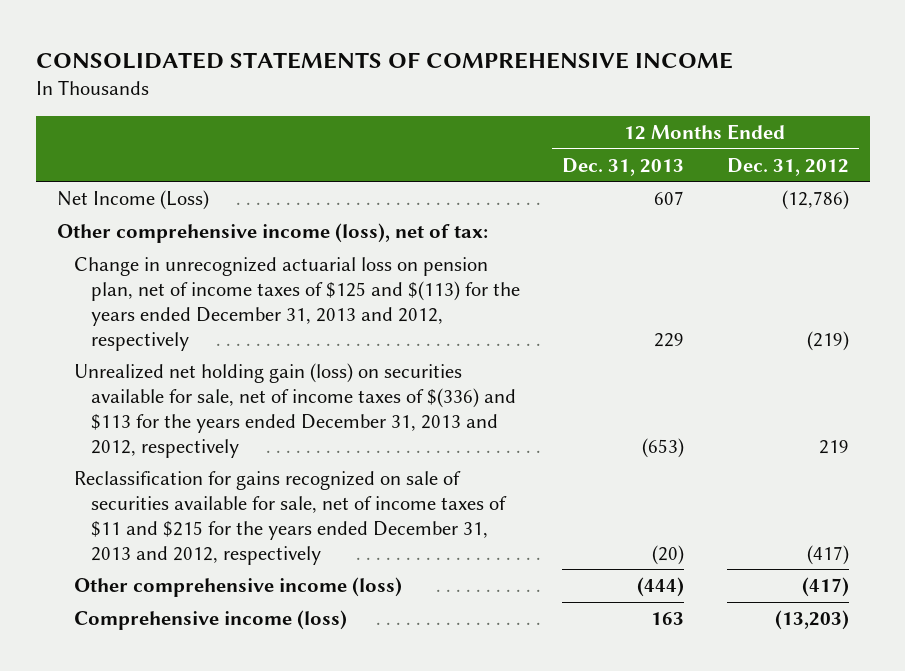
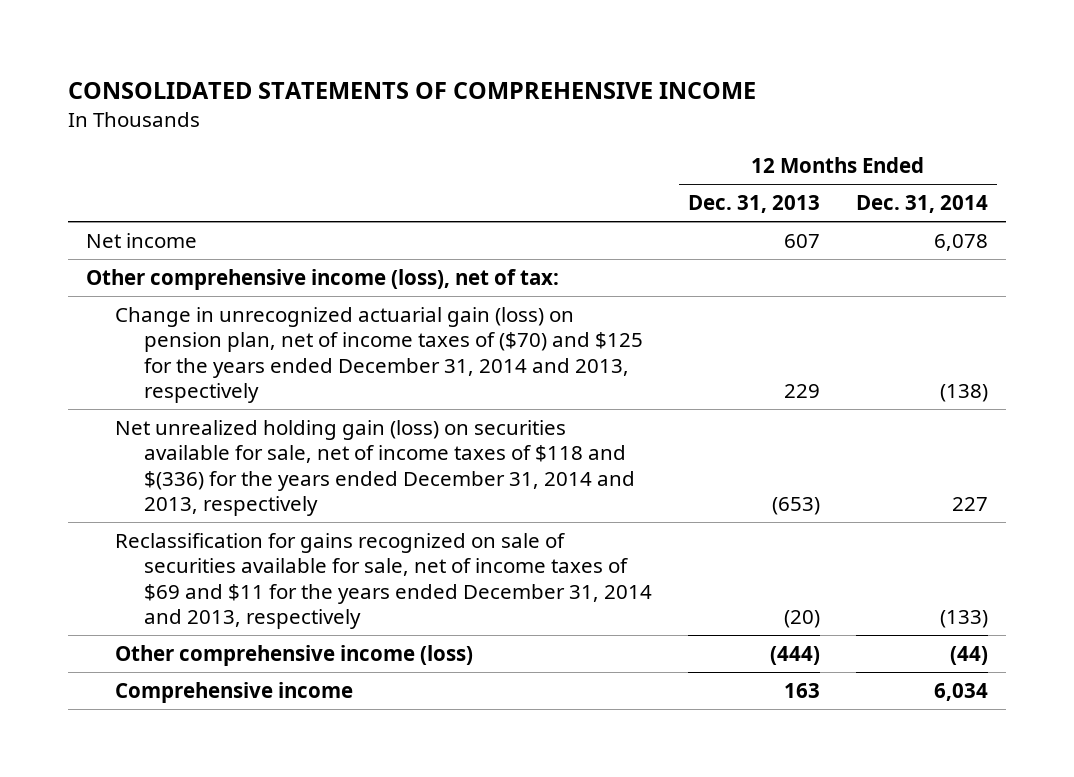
[726,157,849,176] Dec. 31, 2012 -> none
none -> [856,194,989,213] Dec. 31, 2014
[56,190,209,211] Net Income (Loss) -> [85,232,197,248] Net income
[73,257,520,351] Change in unrecognized actuarial loss on pension plan, net of income taxes of $125 and $(113) for the years ended December 31, 2013 and 2012, respectively -> [114,306,644,403] Change in unrecognized actuarial gain (loss) on pension plan, net of income taxes of ($70) and $125 for the years ended December 31, 2014 and 2013, respectively
[73,363,516,458] Unrealized net holding gain (loss) on securities available for sale, net of income taxes of $(336) and $113 for the years ended December 31, 2013 and 2012, respectively -> [114,419,636,516] Net unrealized holding gain (loss) on securities available for sale, net of income taxes of $118 and $(336) for the years ended December 31, 2014 and 2013, respectively
[73,471,507,565] Reclassification for gains recognized on sale of securities available for sale, net of income taxes of $11 and $215 for the years ended December 31, 2013 and 2012, respectively -> [114,532,653,629] Reclassification for gains recognized on sale of securities available for sale, net of income taxes of $69 and $11 for the years ended December 31, 2014 and 2013, respectively
[73,610,347,631] Comprehensive income (loss) -> [114,681,353,703] Comprehensive income

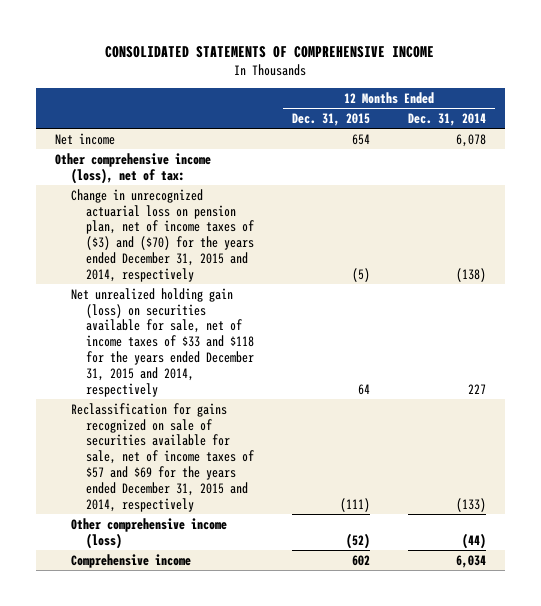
[688,194,821,213] Dec. 31, 2013 -> none
none -> [292,112,371,126] Dec. 31, 2015
[114,306,644,403] Change in unrecognized actuarial gain (loss) on pension plan, net of income taxes of ($70) and $125 for the years ended December 31, 2014 and 2013, respectively -> [70,188,255,282] Change in unrecognized actuarial loss on pension plan, net of income taxes of ($3) and ($70) for the years ended December 31, 2015 and 2014, respectively
[114,419,636,516] Net unrealized holding gain (loss) on securities available for sale, net of income taxes of $118 and $(336) for the years ended December 31, 2014 and 2013, respectively -> [70,287,255,397] Net unrealized holding gain (loss) on securities available for sale, net of income taxes of $33 and $118 for the years ended December 31, 2015 and 2014, respectively
[114,532,653,629] Reclassification for gains recognized on sale of securities available for sale, net of income taxes of $69 and $11 for the years ended December 31, 2014 and 2013, respectively -> [70,402,255,512] Reclassification for gains recognized on sale of securities available for sale, net of income taxes of $57 and $69 for the years ended December 31, 2015 and 2014, respectively

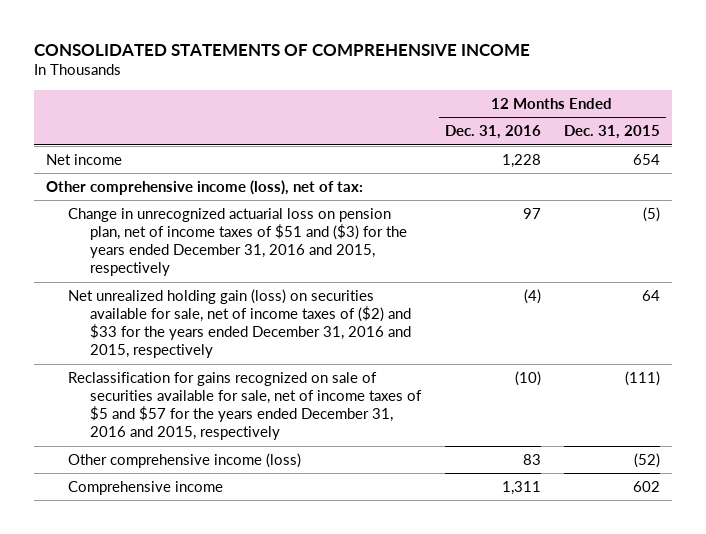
[407,112,486,126] Dec. 31, 2014 -> none
none -> [444,125,541,140] Dec. 31, 2016
[70,188,255,282] Change in unrecognized actuarial loss on pension plan, net of income taxes of ($3) and ($70) for the years ended December 31, 2015 and 2014, respectively -> [68,207,408,277] Change in unrecognized actuarial loss on pension plan, net of income taxes of $51 and ($3) for the years ended December 31, 2016 and 2015, respectively
[70,287,255,397] Net unrealized holding gain (loss) on securities available for sale, net of income taxes of $33 and $118 for the years ended December 31, 2015 and 2014, respectively -> [68,288,412,359] Net unrealized holding gain (loss) on securities available for sale, net of income taxes of ($2) and $33 for the years ended December 31, 2016 and 2015, respectively
[70,402,255,512] Reclassification for gains recognized on sale of securities available for sale, net of income taxes of $57 and $69 for the years ended December 31, 2015 and 2014, respectively -> [68,371,423,441] Reclassification for gains recognized on sale of securities available for sale, net of income taxes of $5 and $57 for the years ended December 31, 2016 and 2015, respectively

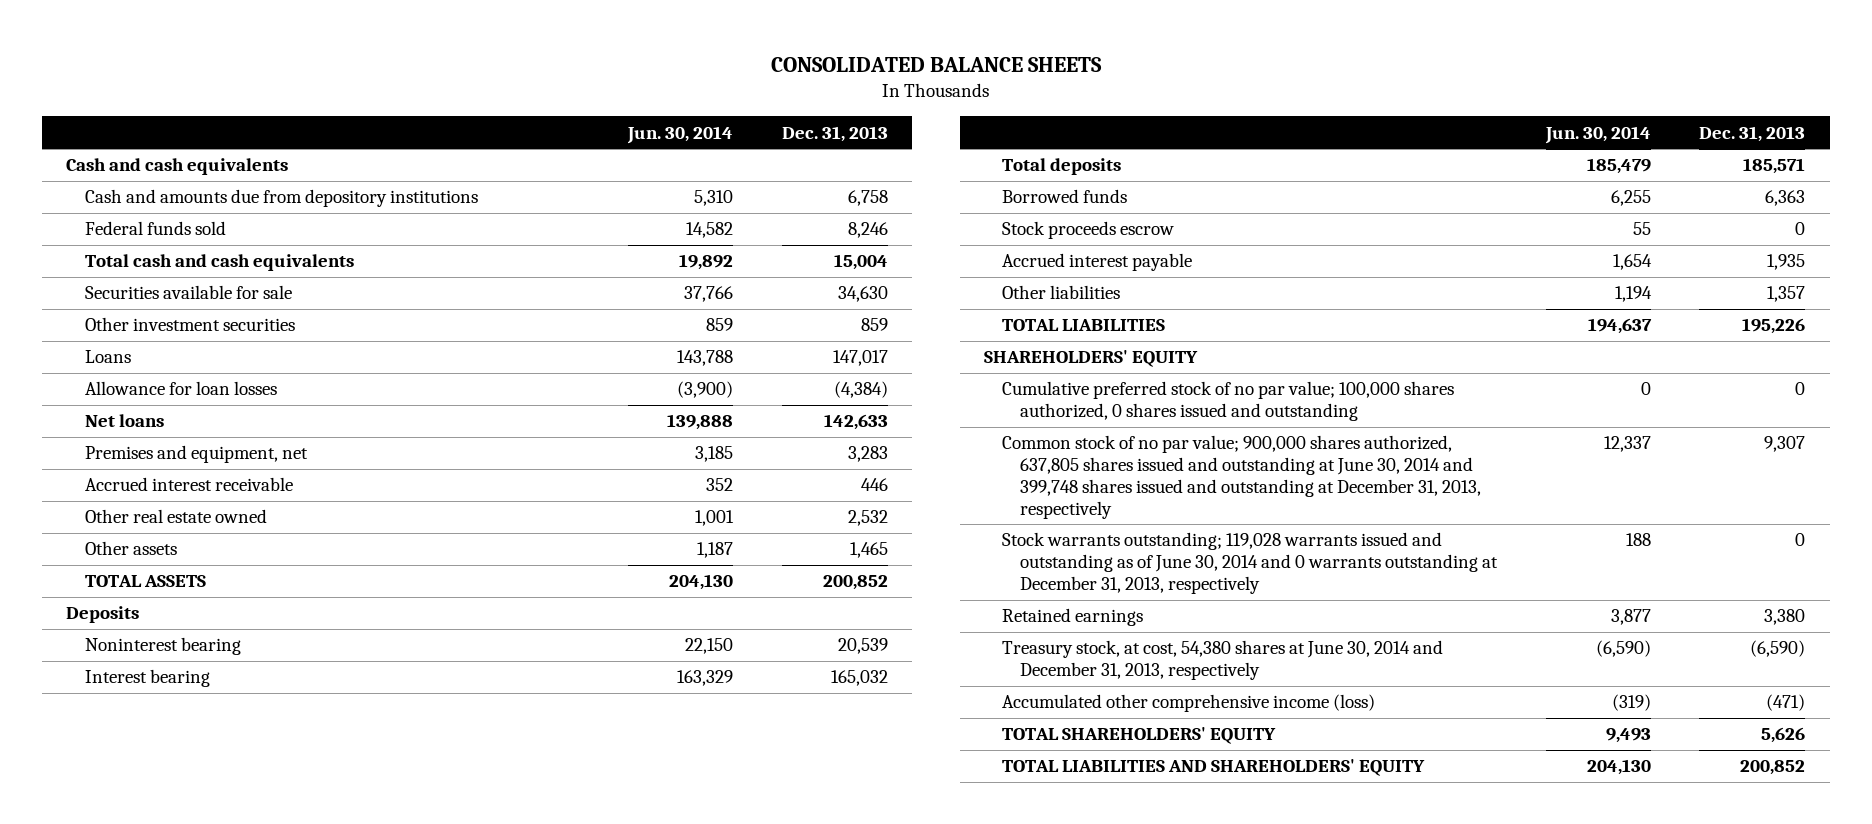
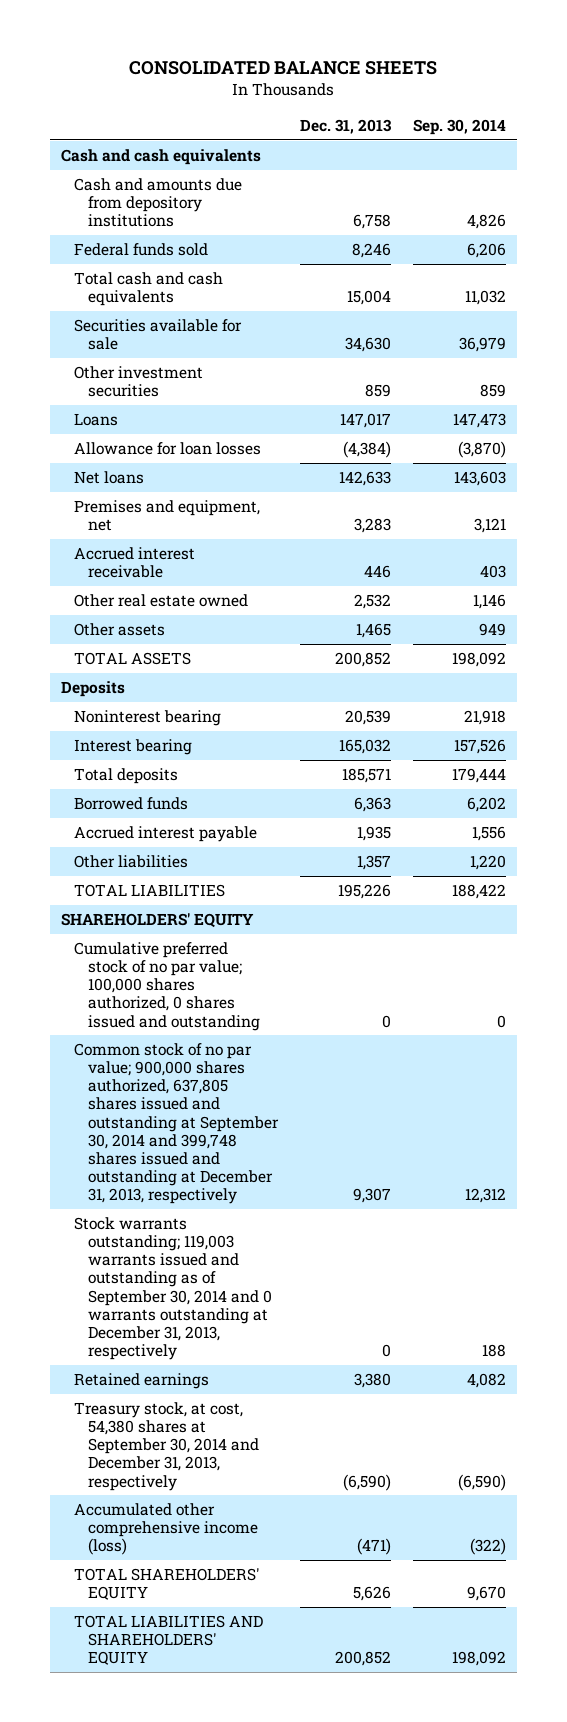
[627,125,734,144] Jun. 30, 2014 -> none
none -> [412,118,506,135] Sep. 30, 2014
[1002,221,1175,240] Stock proceeds escrow -> none
[1002,435,1482,519] Common stock of no par value; 900,000 shares authorized, 637,805 shares issued and outstanding at June 30, 2014 and 399,748 shares issued and outstanding at December 31, 2013, respectively -> [74,1043,279,1205] Common stock of no par value; 900,000 shares authorized, 637,805 shares issued and outstanding at September 30, 2014 and 399,748 shares issued and outstanding at December 31, 2013, respectively
[1002,532,1499,595] Stock warrants outstanding; 119,028 warrants issued and outstanding as of June 30, 2014 and 0 warrants outstanding at December 31, 2013, respectively -> [74,1217,272,1360] Stock warrants outstanding; 119,003 warrants issued and outstanding as of September 30, 2014 and 0 warrants outstanding at December 31, 2013, respectively
[1002,640,1444,681] Treasury stock, at cost, 54,380 shares at June 30, 2014 and December 31, 2013, respectively -> [74,1402,259,1491] Treasury stock, at cost, 54,380 shares at September 30, 2014 and December 31, 2013, respectively

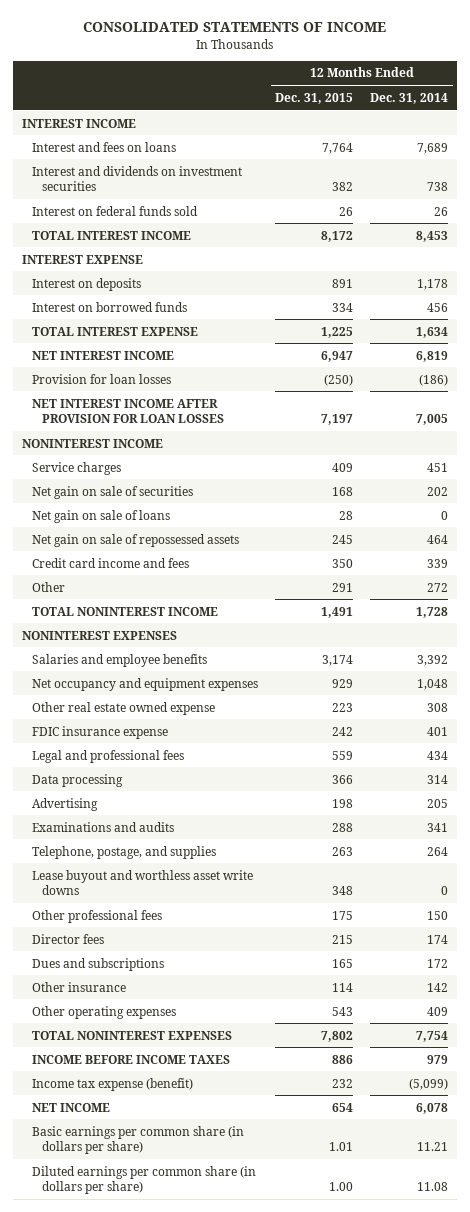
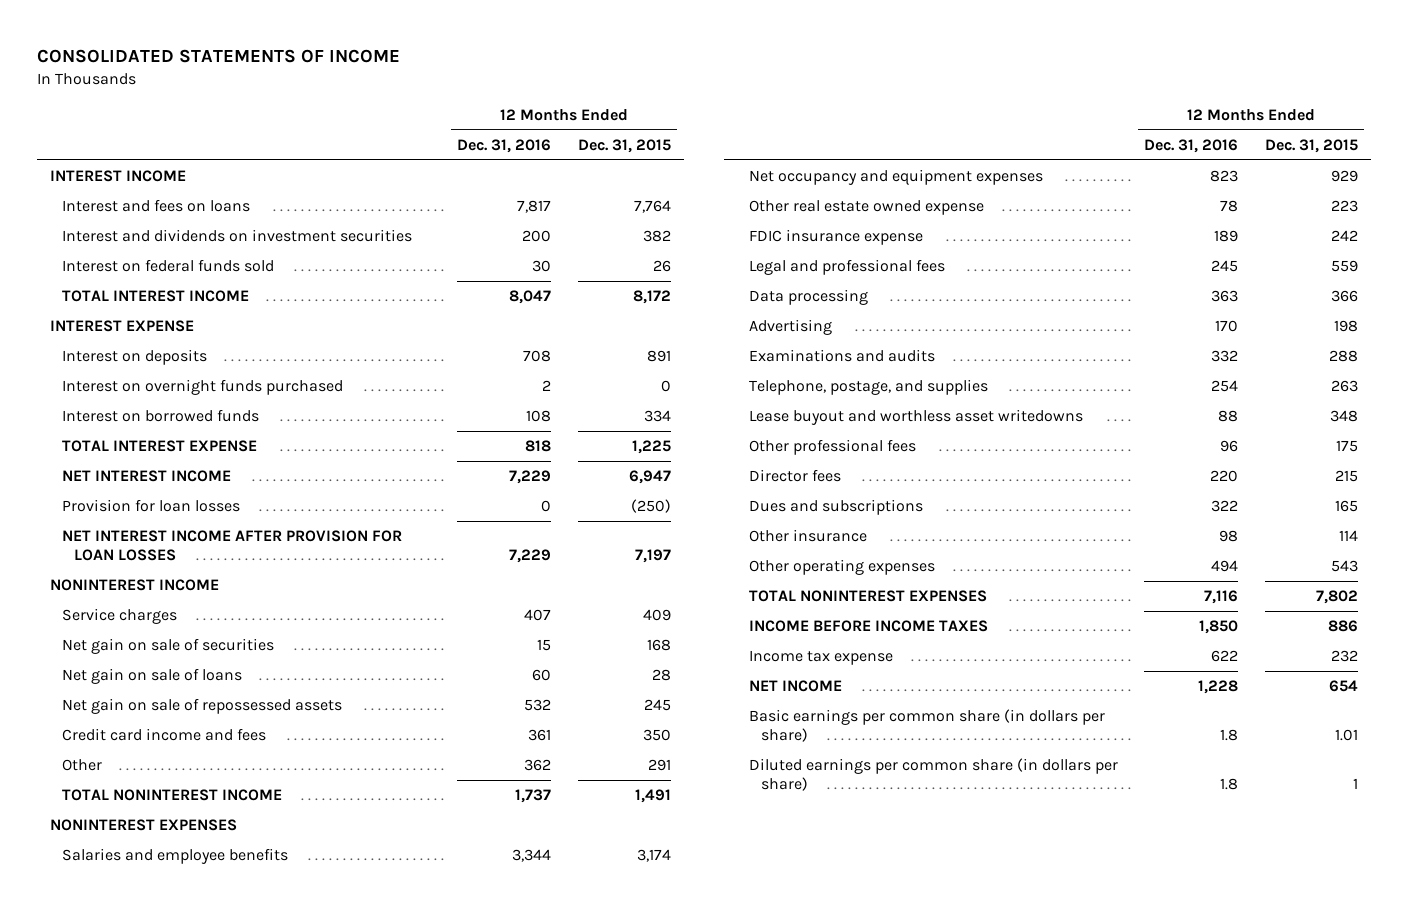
[370,92,449,104] Dec. 31, 2014 -> none
none -> [457,138,552,153] Dec. 31, 2016
none -> [62,379,344,396] Interest on overnight funds purchased
[31,869,253,895] Lease buyout and worthless asset write downs -> [749,409,1084,426] Lease buyout and worthless asset writedowns
[31,1077,193,1091] Income tax expense (benefit) -> [749,650,894,666] Income tax expense
[329,1181,354,1191] 1.00 -> [1352,778,1358,790] 1

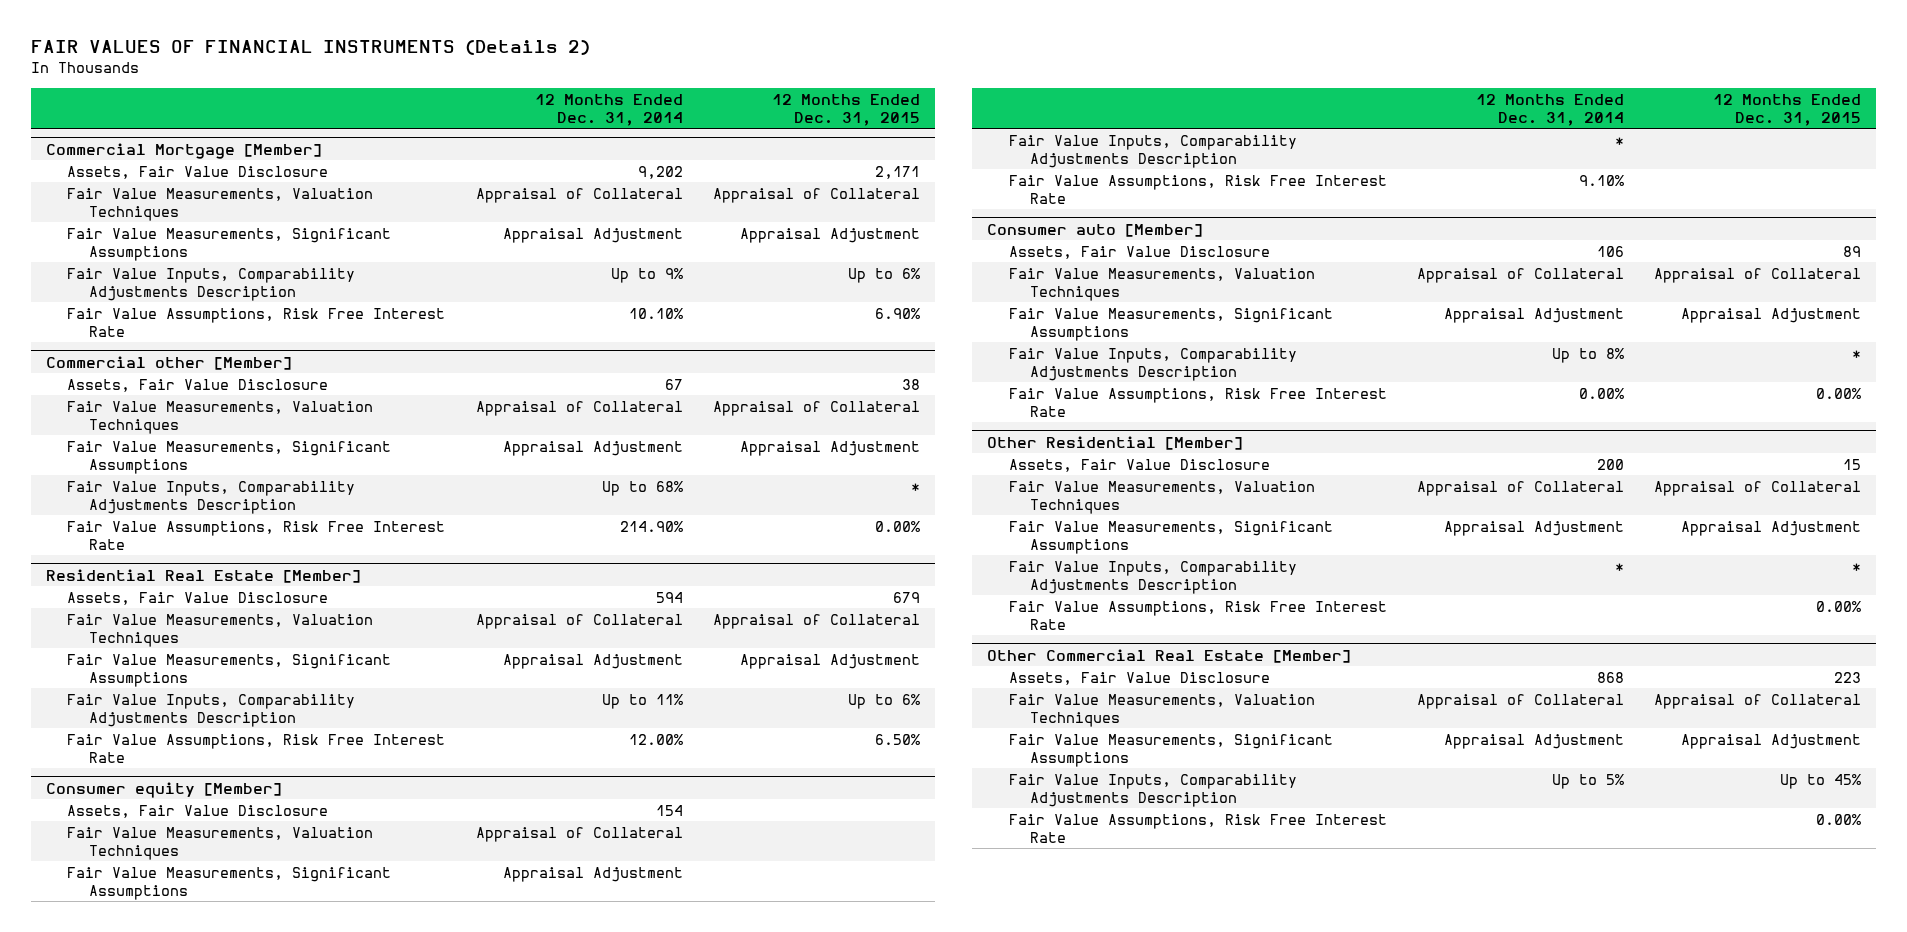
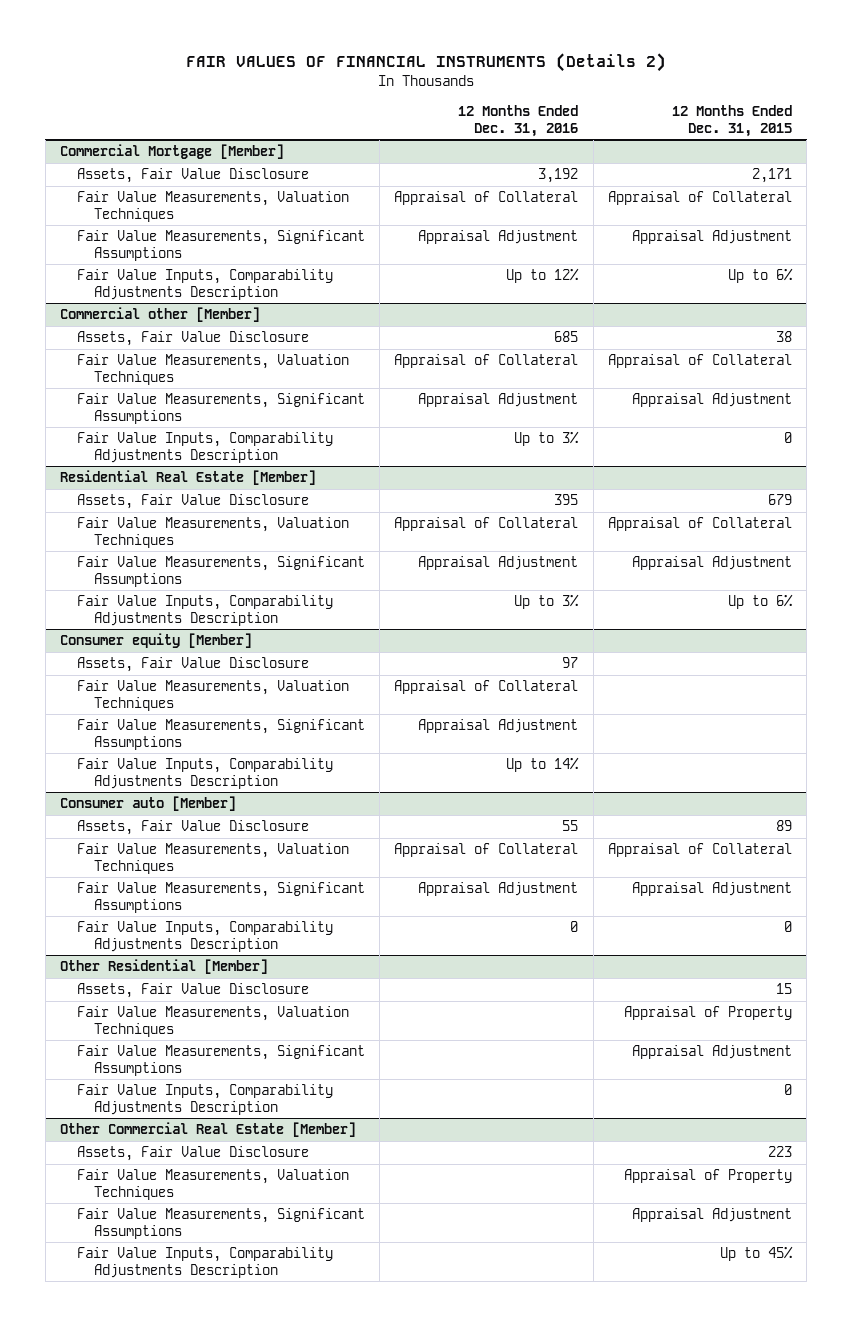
[534,93,683,126] 12 Months Ended Dec. 31, 2014 -> none
none -> [458,105,579,137] 12 Months Ended Dec. 31, 2016
[67,307,446,337] Fair Value Assumptions, Risk Free Interest Rate -> none
[67,520,446,550] Fair Value Assumptions, Risk Free Interest Rate -> none
[911,482,921,492] * -> [784,432,793,444] 0
[67,733,446,763] Fair Value Assumptions, Risk Free Interest Rate -> none
[1008,174,1387,204] Fair Value Assumptions, Risk Free Interest Rate -> none
[1008,387,1387,417] Fair Value Assumptions, Risk Free Interest Rate -> none
[1852,349,1862,359] * -> [784,921,793,933] 0
[1654,480,1862,496] Appraisal of Collateral -> [624,1006,793,1021] Appraisal of Property
[1008,600,1387,630] Fair Value Assumptions, Risk Free Interest Rate -> none
[1852,562,1862,572] * -> [784,1084,793,1096] 0
[1654,693,1862,709] Appraisal of Collateral -> [624,1169,793,1184] Appraisal of Property
[1008,813,1387,843] Fair Value Assumptions, Risk Free Interest Rate -> none

